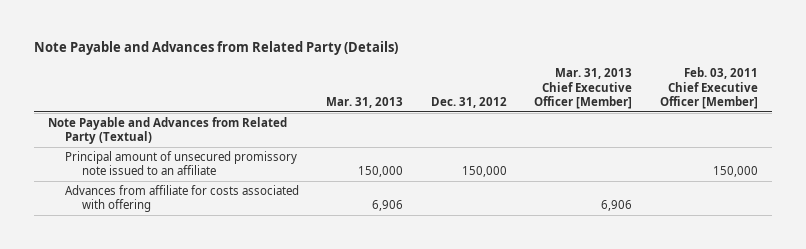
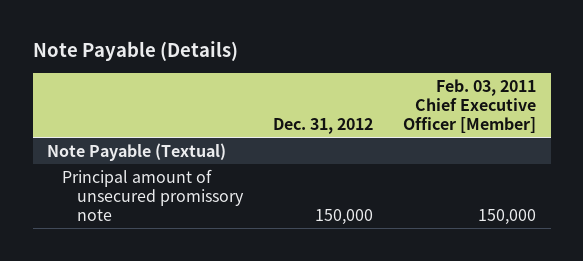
[34,40,399,55] Note Payable and Advances from Related Party (Details) -> [32,41,238,62] Note Payable (Details)
[326,96,404,108] Mar. 31, 2013 -> none
[534,68,633,109] Mar. 31, 2013 Chief Executive Officer [Member] -> none
[64,185,299,213] Advances from affiliate for costs associated with offering -> none
[47,117,287,145] Note Payable and Advances from Related Party (Textual) -> [47,142,227,161] Note Payable (Textual)
[64,151,297,176] Principal amount of unsecured promissory note issued to an affiliate -> [62,168,245,222] Principal amount of unsecured promissory note

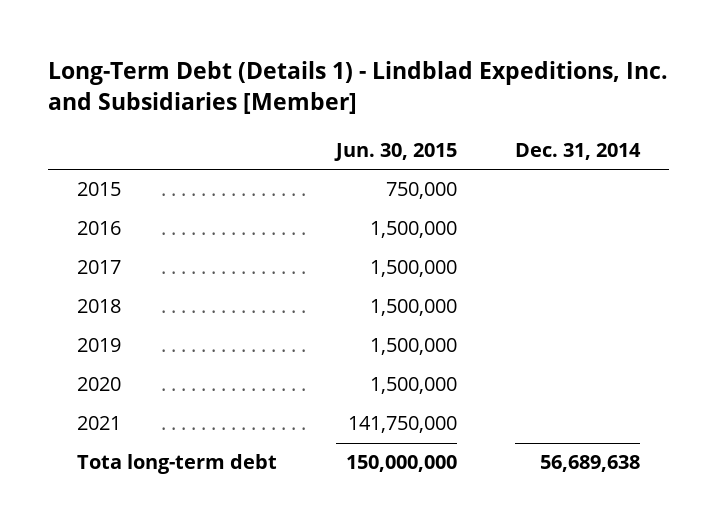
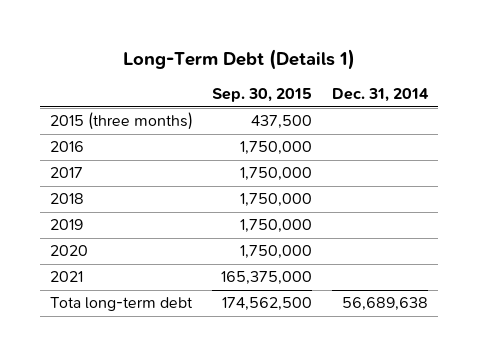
[47,61,668,115] Long-Term Debt (Details 1) - Lindblad Expeditions, Inc. and Subsidiaries [Member] -> [122,48,355,70] Long-Term Debt (Details 1)
[333,143,457,162] Jun. 30, 2015 -> none
none -> [212,88,313,103] Sep. 30, 2015
[77,182,122,197] 2015 -> [49,112,193,131] 2015 (three months)

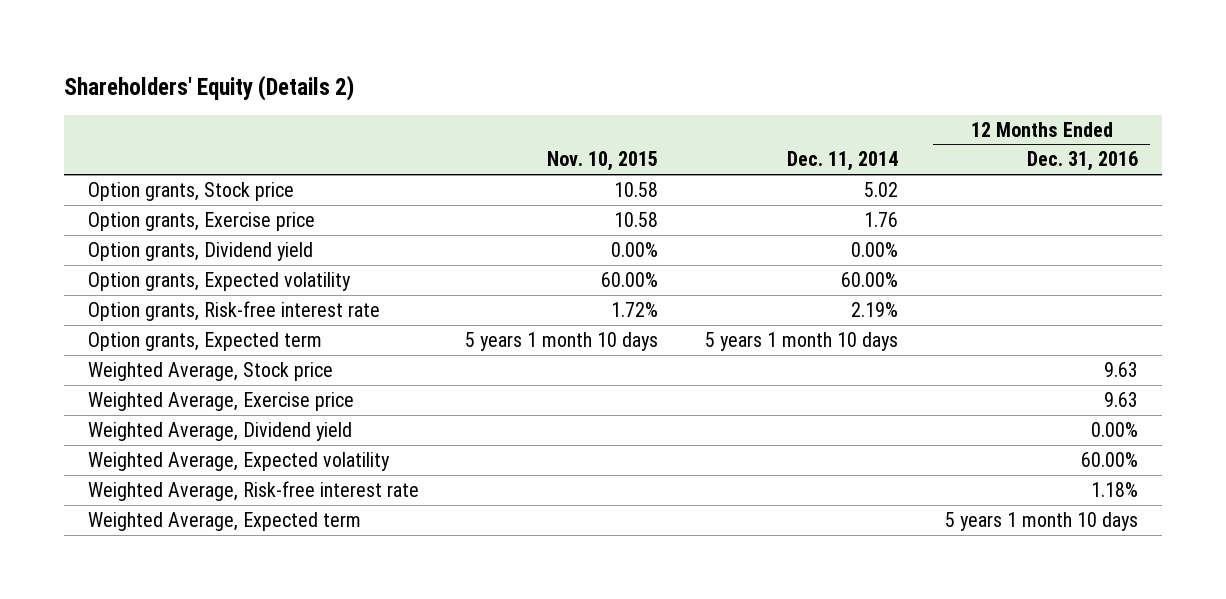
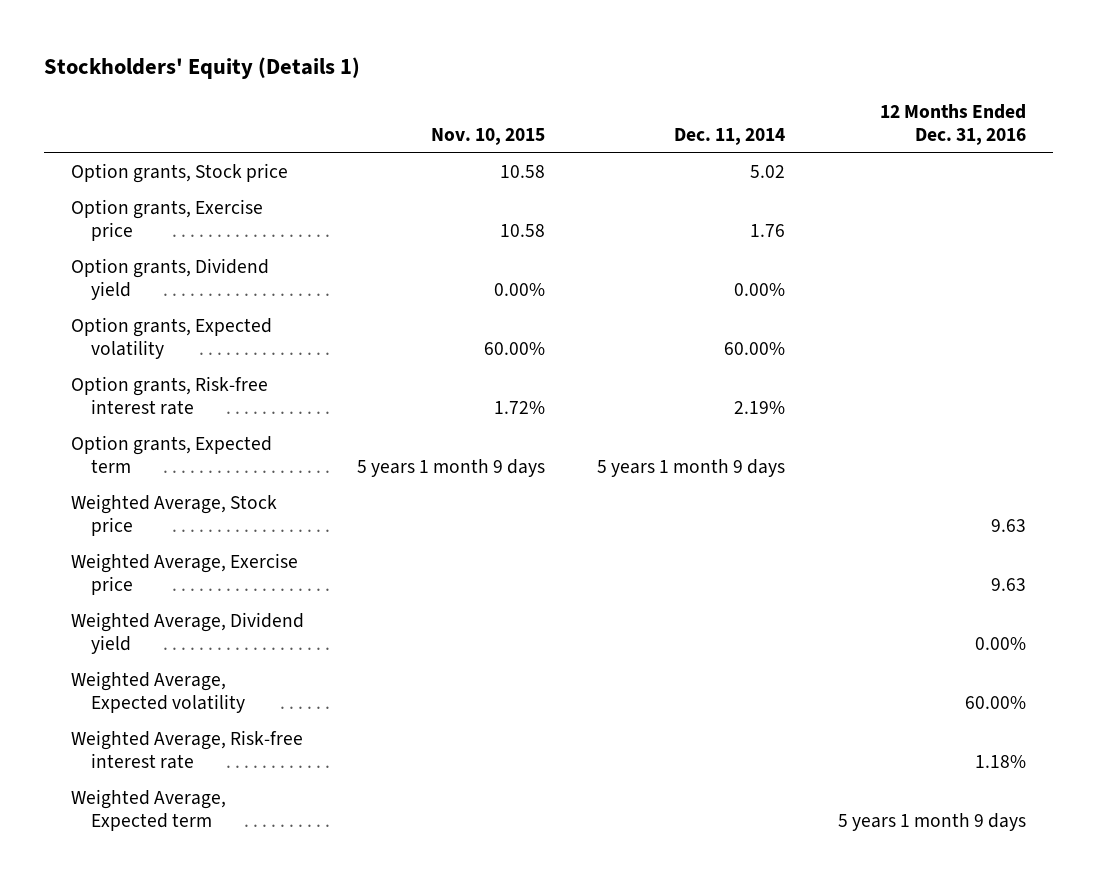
[64,74,355,101] Shareholders' Equity (Details 2) -> [44,57,361,80] Stockholders' Equity (Details 1)
[465,331,659,351] 5 years 1 month 10 days -> [356,459,545,478] 5 years 1 month 9 days
[705,331,899,351] 5 years 1 month 10 days -> [597,459,786,478] 5 years 1 month 9 days
[945,511,1139,531] 5 years 1 month 10 days -> [838,813,1027,832] 5 years 1 month 9 days

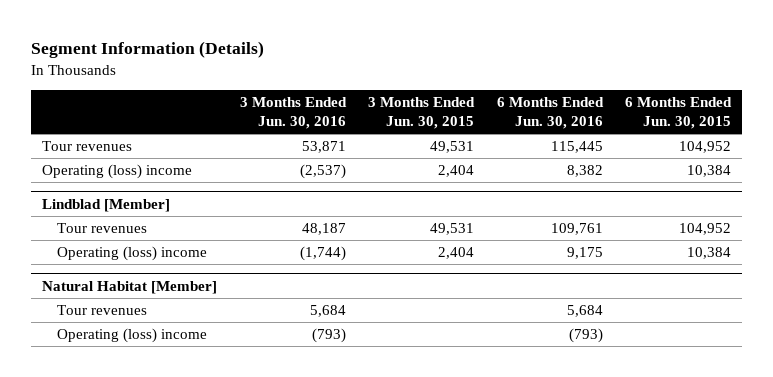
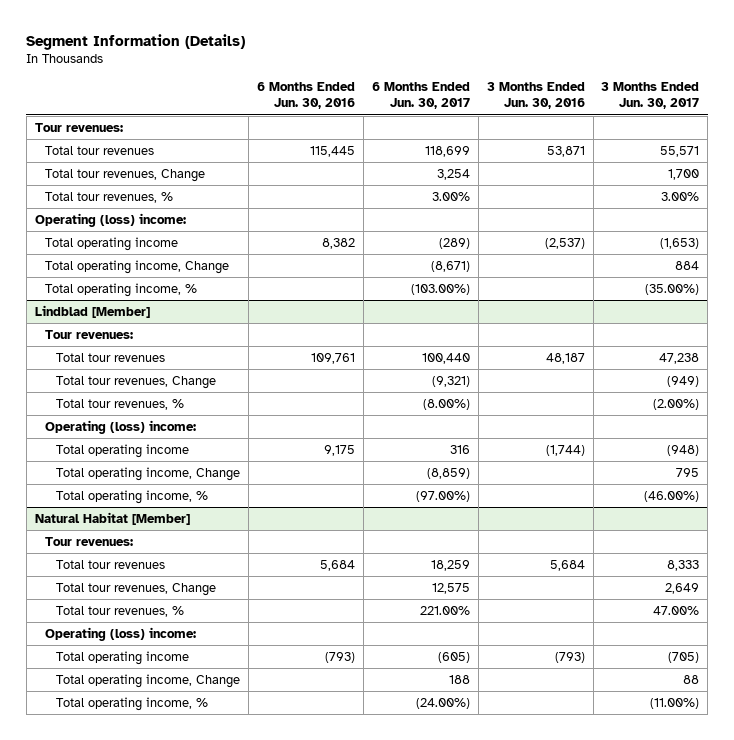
[368,96,476,130] 3 Months Ended Jun. 30, 2015 -> none
[625,96,733,130] 6 Months Ended Jun. 30, 2015 -> none
none -> [371,82,470,110] 6 Months Ended Jun. 30, 2017
none -> [601,82,700,110] 3 Months Ended Jun. 30, 2017
none -> [34,122,123,132] Tour revenues:
[42,140,133,151] Tour revenues -> [45,145,155,155] Total tour revenues
none -> [45,168,206,182] Total tour revenues, Change
none -> [45,191,174,203] Total tour revenues, %
none -> [34,212,186,227] Operating (loss) income:
[42,163,193,179] Operating (loss) income -> [45,236,179,251] Total operating income
none -> [45,259,230,274] Total operating income, Change
none -> [45,282,198,297] Total operating income, %
none -> [45,329,134,339] Tour revenues:
[56,222,147,233] Tour revenues -> [56,352,166,362] Total tour revenues
none -> [56,375,217,389] Total tour revenues, Change
none -> [56,398,185,410] Total tour revenues, %
none -> [45,419,197,434] Operating (loss) income:
[56,245,207,261] Operating (loss) income -> [56,443,190,458] Total operating income
none -> [56,466,241,481] Total operating income, Change
none -> [56,489,209,504] Total operating income, %
none -> [45,536,134,546] Tour revenues:
[56,304,147,315] Tour revenues -> [56,559,166,569] Total tour revenues
none -> [56,582,217,596] Total tour revenues, Change
none -> [56,605,185,617] Total tour revenues, %
none -> [45,626,197,641] Operating (loss) income:
[56,327,207,343] Operating (loss) income -> [56,650,190,665] Total operating income
none -> [56,673,241,688] Total operating income, Change
none -> [56,696,209,711] Total operating income, %

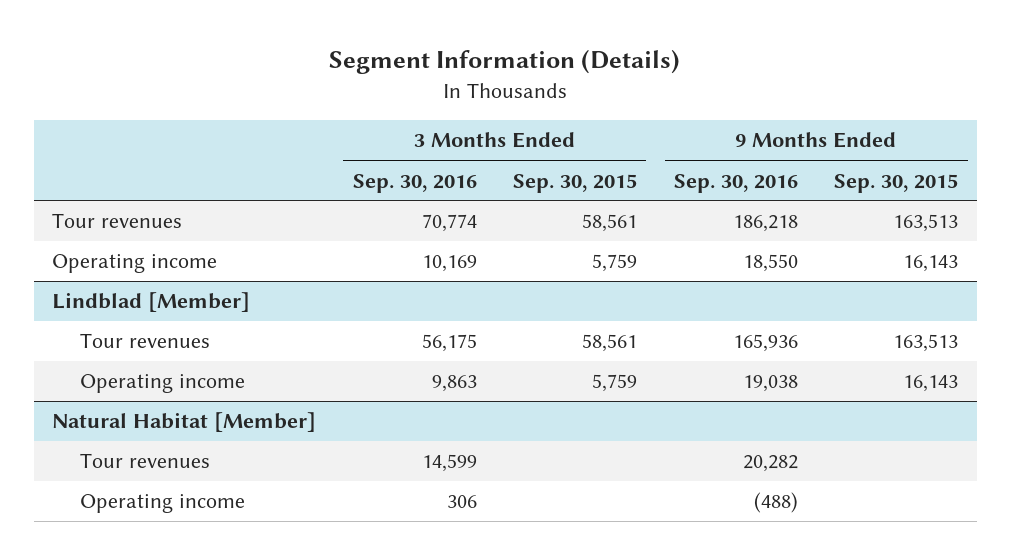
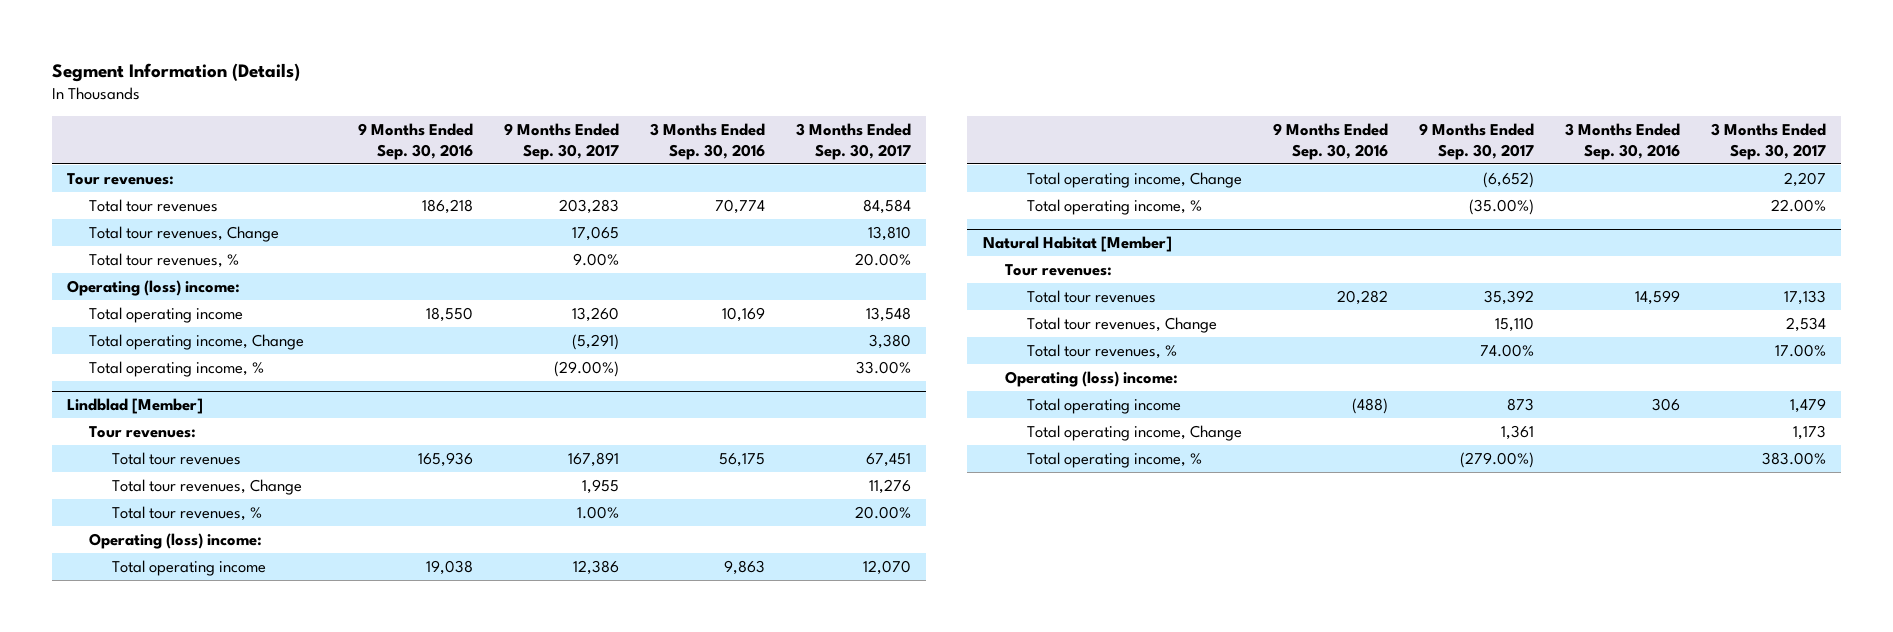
[513,173,638,193] Sep. 30, 2015 -> none
[834,173,959,193] Sep. 30, 2015 -> none
none -> [503,122,619,160] 9 Months Ended Sep. 30, 2017
none -> [795,122,911,160] 3 Months Ended Sep. 30, 2017
none -> [67,172,175,185] Tour revenues:
[51,213,182,229] Tour revenues -> [89,198,219,212] Total tour revenues
none -> [89,225,280,242] Total tour revenues, Change
none -> [89,252,240,268] Total tour revenues, %
none -> [67,279,241,296] Operating (loss) income:
[51,254,217,274] Operating income -> [89,306,244,323] Total operating income
none -> [89,333,305,350] Total operating income, Change
none -> [89,360,265,377] Total operating income, %
none -> [89,425,197,438] Tour revenues:
[80,333,211,349] Tour revenues -> [111,451,241,465] Total tour revenues
none -> [111,478,302,495] Total tour revenues, Change
none -> [111,505,262,521] Total tour revenues, %
none -> [89,532,263,549] Operating (loss) income:
[80,374,246,394] Operating income -> [111,559,266,576] Total operating income
none -> [1027,171,1243,188] Total operating income, Change
none -> [1027,198,1203,215] Total operating income, %
none -> [1004,263,1112,276] Tour revenues:
[80,453,211,469] Tour revenues -> [1027,289,1157,303] Total tour revenues
none -> [1027,316,1218,333] Total tour revenues, Change
none -> [1027,343,1178,359] Total tour revenues, %
none -> [1004,370,1178,387] Operating (loss) income:
[80,494,246,514] Operating income -> [1027,397,1182,414] Total operating income
none -> [1027,424,1243,441] Total operating income, Change
none -> [1027,451,1203,468] Total operating income, %

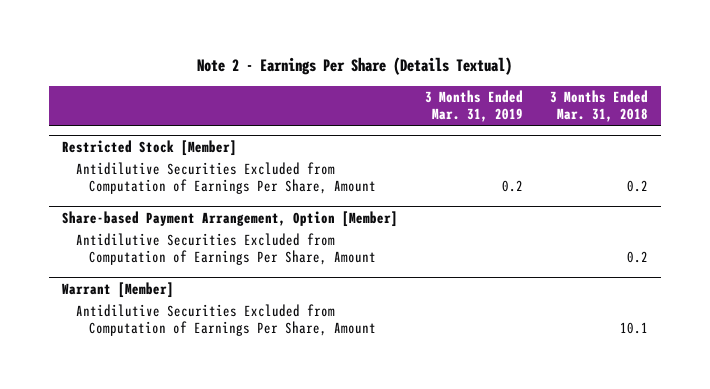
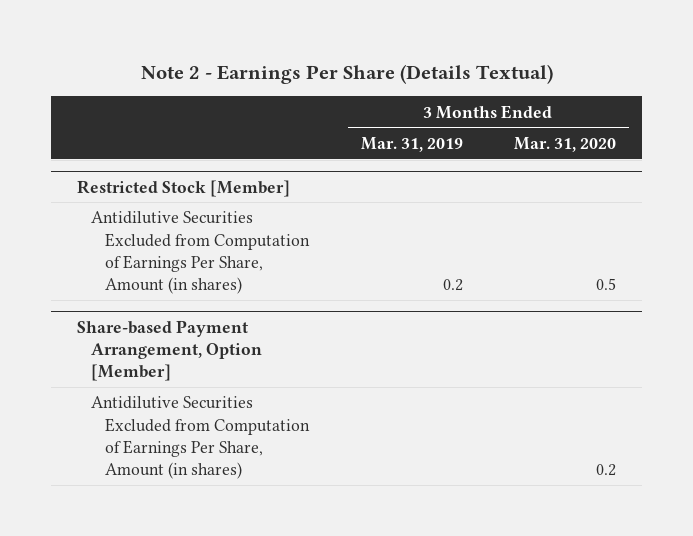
[549,90,648,123] 3 Months Ended Mar. 31, 2018 -> none
none -> [514,136,617,152] Mar. 31, 2020
[75,162,376,195] Antidilutive Securities Excluded from Computation of Earnings Per Share, Amount -> [90,211,310,295] Antidilutive Securities Excluded from Computation of Earnings Per Share, Amount (in shares)
[62,281,175,298] Warrant [Member] -> none
[75,304,376,337] Antidilutive Securities Excluded from Computation of Earnings Per Share, Amount -> none
[75,233,376,266] Antidilutive Securities Excluded from Computation of Earnings Per Share, Amount -> [90,396,310,480] Antidilutive Securities Excluded from Computation of Earnings Per Share, Amount (in shares)

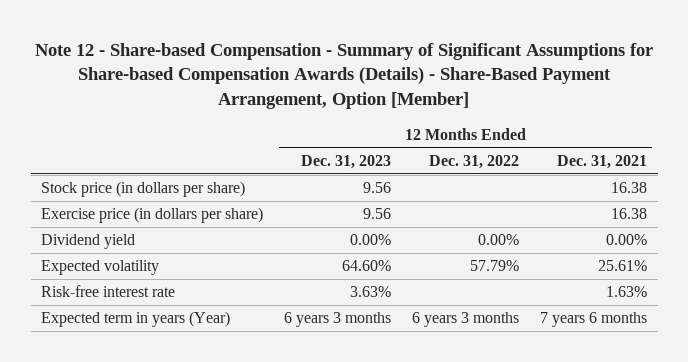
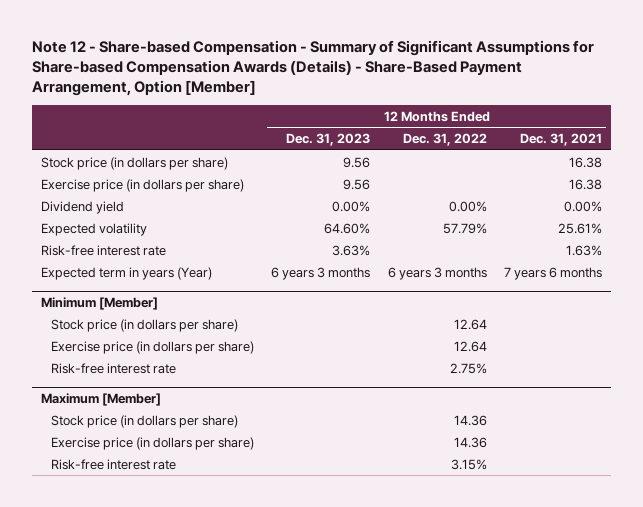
none -> [40,296,158,310] Minimum [Member]
none -> [50,318,238,332] Stock price (in dollars per share)
none -> [50,340,254,354] Exercise price (in dollars per share)
none -> [50,362,176,374] Risk-free interest rate
none -> [40,392,161,406] Maximum [Member]
none -> [50,414,238,428] Stock price (in dollars per share)
none -> [50,436,254,450] Exercise price (in dollars per share)
none -> [50,458,176,470] Risk-free interest rate

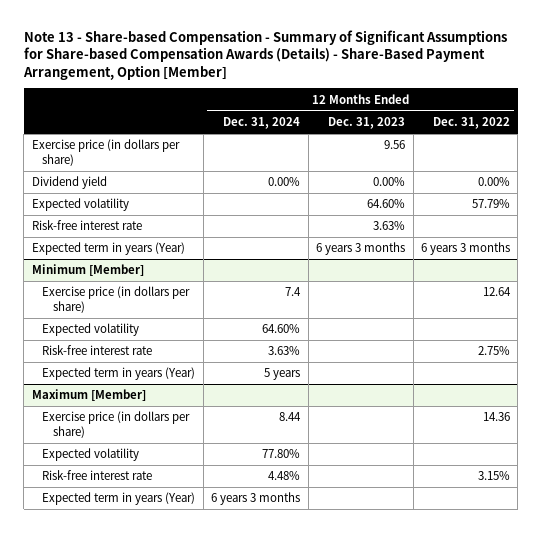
[32,40,595,97] Note 12 - Share-based Compensation - Summary of Significant Assumptions for Share-based Compensation Awards (Details) - Share-Based Payment Arrangement, Option [Member] -> [22,29,507,80] Note 13 - Share-based Compensation - Summary of Significant Assumptions for Share-based Compensation Awards (Details) - Share-Based Payment Arrangement, Option [Member]
[520,133,603,147] Dec. 31, 2021 -> none
none -> [223,117,301,130] Dec. 31, 2024
[40,156,228,170] Stock price (in dollars per share) -> none
[50,318,238,332] Stock price (in dollars per share) -> none
none -> [42,323,140,337] Expected volatility
none -> [42,367,196,381] Expected term in years (Year)
[50,414,238,428] Stock price (in dollars per share) -> none
none -> [42,448,140,462] Expected volatility
none -> [42,492,196,506] Expected term in years (Year)

